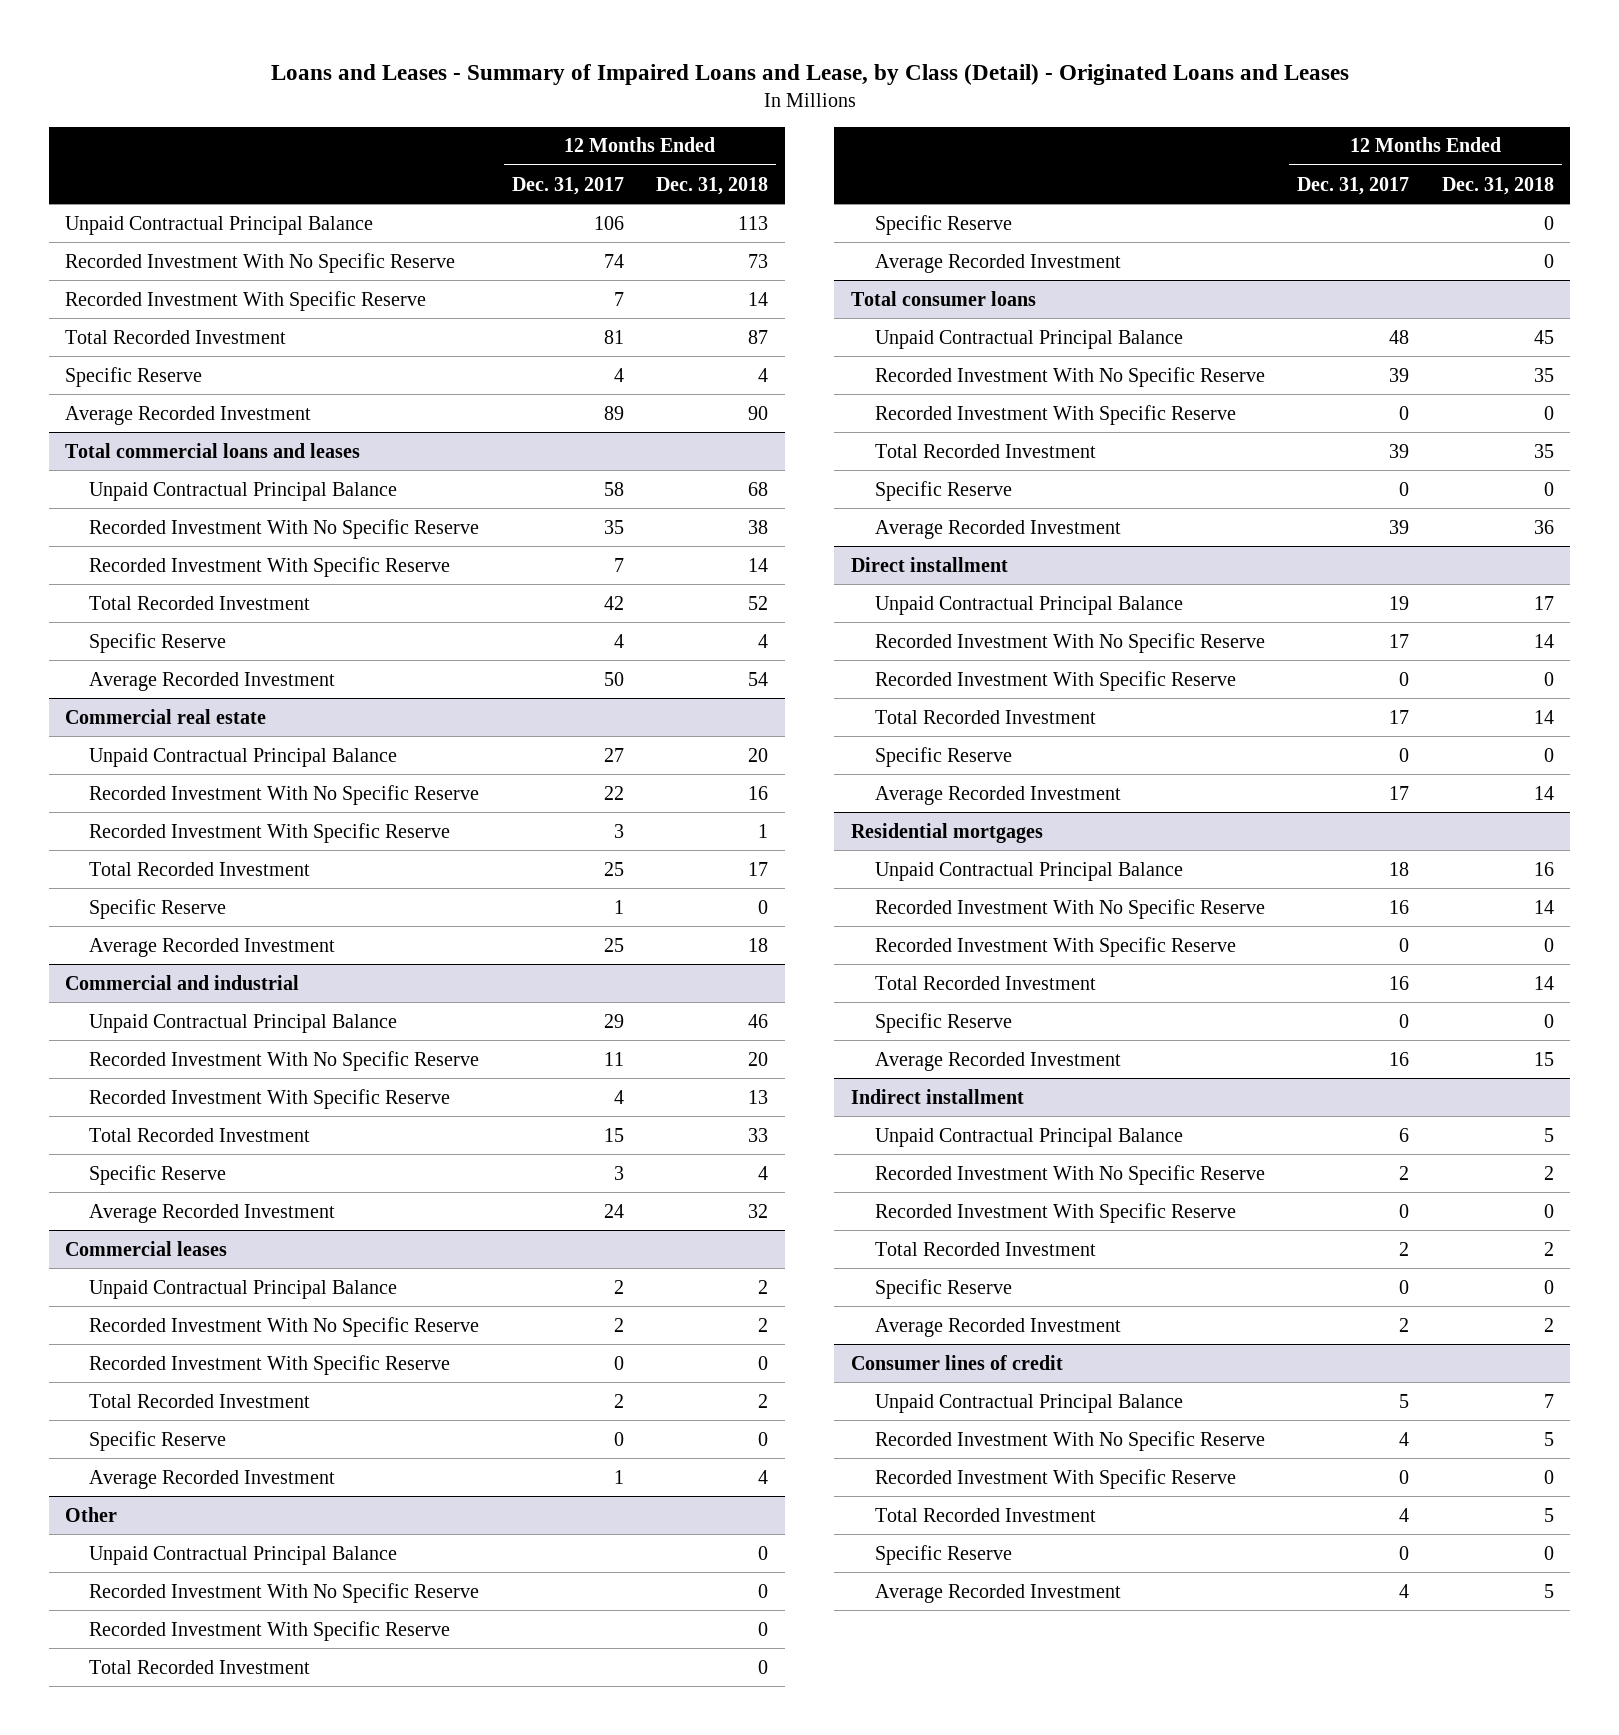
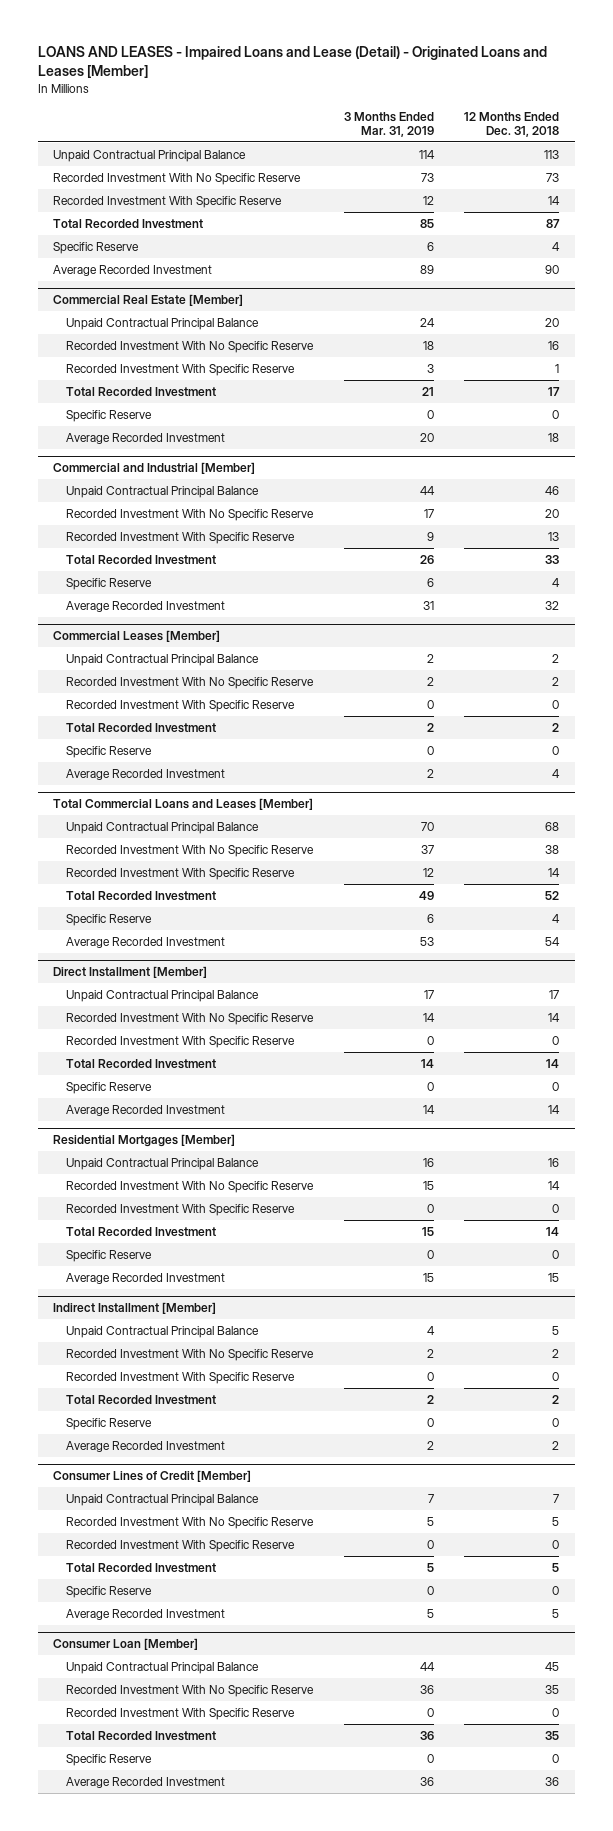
[270,63,1349,85] Loans and Leases - Summary of Impaired Loans and Lease, by Class (Detail) - Originated Loans and Leases -> [38,46,548,79] LOANS AND LEASES - Impaired Loans and Lease (Detail) - Originated Loans and Leases [Member]
[511,176,624,195] Dec. 31, 2017 -> none
none -> [343,111,434,138] 3 Months Ended Mar. 31, 2019
[89,481,398,501] Unpaid Contractual Principal Balance -> none
[89,518,480,539] Recorded Investment With No Specific Reserve -> none
[89,556,451,577] Recorded Investment With Specific Reserve -> none
[89,595,311,610] Total Recorded Investment -> none
[89,632,227,653] Specific Reserve -> none
[89,671,336,691] Average Recorded Investment -> none
[65,708,267,724] Commercial real estate -> none
[65,442,361,458] Total commercial loans and leases -> [53,293,244,306] Commercial Real Estate [Member]
[65,974,300,990] Commercial and industrial -> [53,461,256,474] Commercial and Industrial [Member]
[65,1240,228,1256] Commercial leases -> [53,629,221,642] Commercial Leases [Member]
[874,329,1183,349] Unpaid Contractual Principal Balance -> none
[874,366,1265,387] Recorded Investment With No Specific Reserve -> none
[874,404,1236,425] Recorded Investment With Specific Reserve -> none
[874,443,1096,458] Total Recorded Investment -> none
[874,480,1012,501] Specific Reserve -> none
[874,519,1121,539] Average Recorded Investment -> none
[850,556,1008,572] Direct installment -> none
[65,1506,118,1522] Other -> [53,797,314,810] Total Commercial Loans and Leases [Member]
[758,1545,769,1560] 0 -> [545,821,560,831] 68
[758,1583,769,1598] 0 -> [545,844,560,854] 38
[758,1621,769,1636] 0 -> [548,867,561,877] 14
[758,1659,769,1674] 0 -> [545,890,560,900] 52
[1543,215,1554,230] 0 -> [552,913,561,923] 4
[1543,253,1554,268] 0 -> [545,936,561,946] 54
[850,290,1036,306] Total consumer loans -> [53,965,208,978] Direct Installment [Member]
[850,822,1043,843] Residential mortgages -> [53,1133,236,1147] Residential Mortgages [Member]
[850,1088,1024,1104] Indirect installment -> [53,1301,217,1314] Indirect Installment [Member]
[850,1354,1063,1370] Consumer lines of credit -> [53,1469,252,1482] Consumer Lines of Credit [Member]
none -> [53,1637,199,1650] Consumer Loan [Member]
none -> [66,1661,260,1674] Unpaid Contractual Principal Balance
none -> [66,1684,315,1697] Recorded Investment With No Specific Reserve
none -> [66,1707,296,1720] Recorded Investment With Specific Reserve
none -> [66,1730,217,1741] Total Recorded Investment
none -> [66,1753,153,1766] Specific Reserve
none -> [66,1776,226,1788] Average Recorded Investment

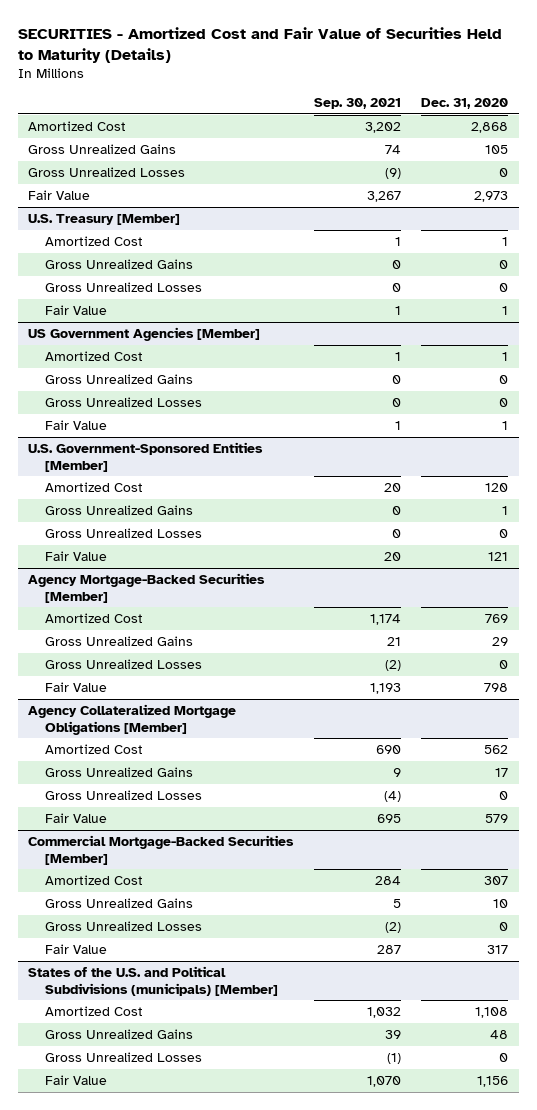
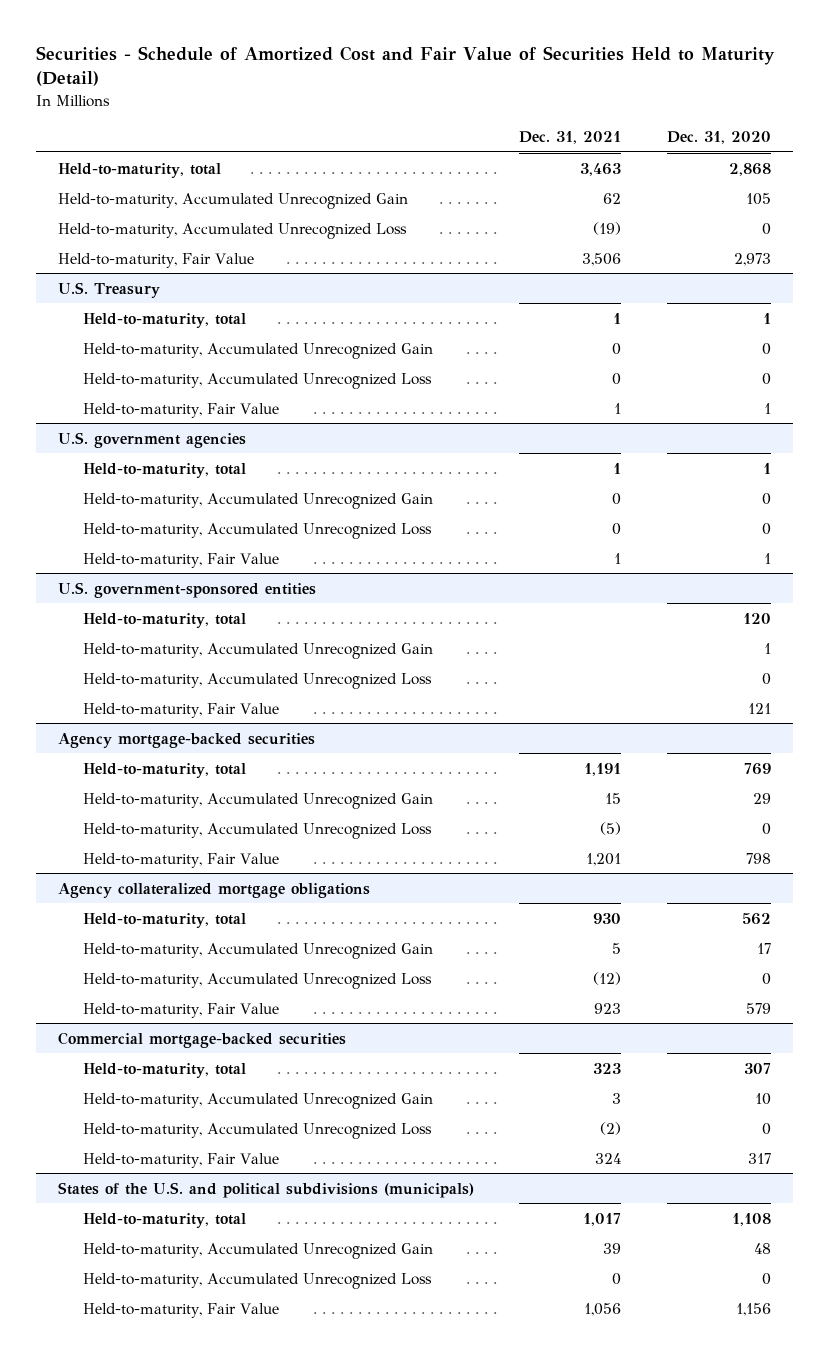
[18,26,503,63] SECURITIES - Amortized Cost and Fair Value of Securities Held to Maturity (Details) -> [35,45,775,87] Securities - Schedule of Amortized Cost and Fair Value of Securities Held to Maturity (Detail)
[313,97,401,109] Sep. 30, 2021 -> none
none -> [519,130,622,144] Dec. 31, 2021
[28,120,127,131] Amortized Cost -> [58,162,222,178] Held-to-maturity, total
[28,143,177,154] Gross Unrealized Gains -> [58,192,409,209] Held-to-maturity, Accumulated Unrecognized Gain
[28,166,186,177] Gross Unrealized Losses -> [58,222,408,239] Held-to-maturity, Accumulated Unrecognized Loss
[28,189,91,200] Fair Value -> [58,252,255,268] Held-to-maturity, Fair Value
[28,213,181,225] U.S. Treasury [Member] -> [58,281,161,298] U.S. Treasury
[44,235,143,246] Amortized Cost -> [83,312,247,328] Held-to-maturity, total
[44,258,193,269] Gross Unrealized Gains -> [83,342,434,359] Held-to-maturity, Accumulated Unrecognized Gain
[44,281,202,292] Gross Unrealized Losses -> [83,372,433,389] Held-to-maturity, Accumulated Unrecognized Loss
[44,304,107,315] Fair Value -> [83,402,280,418] Held-to-maturity, Fair Value
[28,326,261,341] US Government Agencies [Member] -> [58,431,247,448] U.S. government agencies
[44,350,143,361] Amortized Cost -> [83,462,247,478] Held-to-maturity, total
[44,373,193,384] Gross Unrealized Gains -> [83,492,434,509] Held-to-maturity, Accumulated Unrecognized Gain
[44,396,202,407] Gross Unrealized Losses -> [83,522,433,539] Held-to-maturity, Accumulated Unrecognized Loss
[44,419,107,430] Fair Value -> [83,552,280,568] Held-to-maturity, Fair Value
[28,441,264,472] U.S. Government-Sponsored Entities [Member] -> [58,581,317,598] U.S. government-sponsored entities
[44,481,143,492] Amortized Cost -> [83,612,247,628] Held-to-maturity, total
[44,504,193,515] Gross Unrealized Gains -> [83,642,434,659] Held-to-maturity, Accumulated Unrecognized Gain
[44,527,202,538] Gross Unrealized Losses -> [83,672,433,689] Held-to-maturity, Accumulated Unrecognized Loss
[44,550,107,561] Fair Value -> [83,702,280,718] Held-to-maturity, Fair Value
[28,572,266,603] Agency Mortgage-Backed Securities [Member] -> [58,732,316,748] Agency mortgage-backed securities
[44,612,143,623] Amortized Cost -> [83,762,247,778] Held-to-maturity, total
[44,635,193,646] Gross Unrealized Gains -> [83,792,434,809] Held-to-maturity, Accumulated Unrecognized Gain
[44,658,202,669] Gross Unrealized Losses -> [83,822,433,839] Held-to-maturity, Accumulated Unrecognized Loss
[44,681,107,692] Fair Value -> [83,852,280,868] Held-to-maturity, Fair Value
[28,703,237,735] Agency Collateralized Mortgage Obligations [Member] -> [58,882,371,898] Agency collateralized mortgage obligations
[44,743,143,754] Amortized Cost -> [83,912,247,928] Held-to-maturity, total
[44,766,193,777] Gross Unrealized Gains -> [83,942,434,959] Held-to-maturity, Accumulated Unrecognized Gain
[44,789,202,800] Gross Unrealized Losses -> [83,972,433,989] Held-to-maturity, Accumulated Unrecognized Loss
[44,812,107,823] Fair Value -> [83,1002,280,1018] Held-to-maturity, Fair Value
[28,834,295,865] Commercial Mortgage-Backed Securities [Member] -> [58,1031,347,1048] Commercial mortgage-backed securities
[44,874,143,885] Amortized Cost -> [83,1062,247,1078] Held-to-maturity, total
[44,897,193,908] Gross Unrealized Gains -> [83,1092,434,1109] Held-to-maturity, Accumulated Unrecognized Gain
[44,920,202,931] Gross Unrealized Losses -> [83,1122,433,1139] Held-to-maturity, Accumulated Unrecognized Loss
[44,943,107,954] Fair Value -> [83,1152,280,1168] Held-to-maturity, Fair Value
[28,965,278,996] States of the U.S. and Political Subdivisions (municipals) [Member] -> [58,1181,475,1198] States of the U.S. and political subdivisions (municipals)
[44,1005,143,1016] Amortized Cost -> [83,1212,247,1228] Held-to-maturity, total
[44,1028,193,1039] Gross Unrealized Gains -> [83,1242,434,1259] Held-to-maturity, Accumulated Unrecognized Gain
[44,1051,202,1062] Gross Unrealized Losses -> [83,1272,433,1289] Held-to-maturity, Accumulated Unrecognized Loss
[44,1074,107,1085] Fair Value -> [83,1302,280,1318] Held-to-maturity, Fair Value

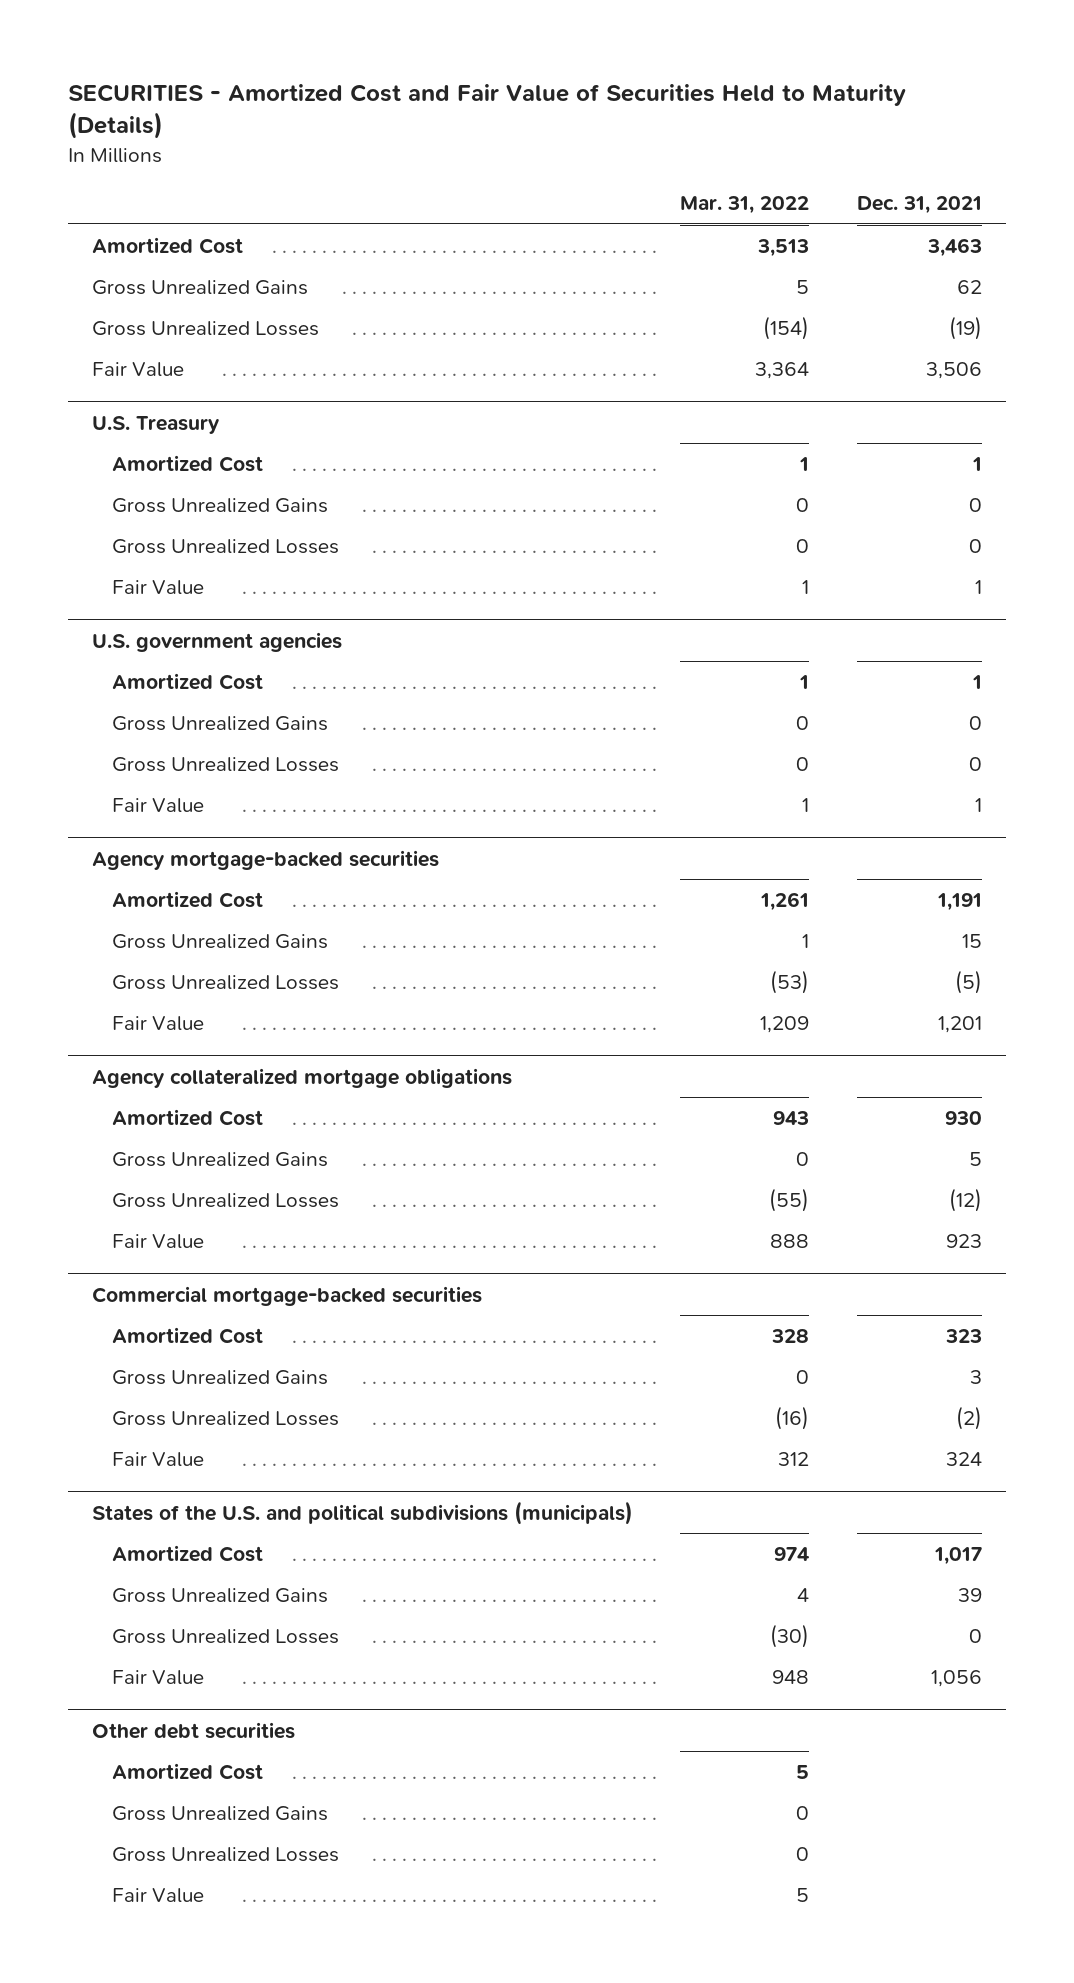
[35,45,775,87] Securities - Schedule of Amortized Cost and Fair Value of Securities Held to Maturity (Detail) -> [68,83,907,140] SECURITIES - Amortized Cost and Fair Value of Securities Held to Maturity (Details)
[666,130,771,144] Dec. 31, 2020 -> none
none -> [680,196,810,215] Mar. 31, 2022
[58,162,222,178] Held-to-maturity, total -> [91,236,243,254] Amortized Cost
[58,192,409,209] Held-to-maturity, Accumulated Unrecognized Gain -> [91,279,308,295] Gross Unrealized Gains
[58,222,408,239] Held-to-maturity, Accumulated Unrecognized Loss -> [91,320,319,336] Gross Unrealized Losses
[58,252,255,268] Held-to-maturity, Fair Value -> [91,361,184,377] Fair Value
[83,312,247,328] Held-to-maturity, total -> [111,454,263,472] Amortized Cost
[83,342,434,359] Held-to-maturity, Accumulated Unrecognized Gain -> [111,497,328,513] Gross Unrealized Gains
[83,372,433,389] Held-to-maturity, Accumulated Unrecognized Loss -> [111,538,339,554] Gross Unrealized Losses
[83,402,280,418] Held-to-maturity, Fair Value -> [111,579,204,595] Fair Value
[58,581,317,598] U.S. government-sponsored entities -> none
[83,612,247,628] Held-to-maturity, total -> none
[83,642,434,659] Held-to-maturity, Accumulated Unrecognized Gain -> none
[83,672,433,689] Held-to-maturity, Accumulated Unrecognized Loss -> none
[83,702,280,718] Held-to-maturity, Fair Value -> none
[83,462,247,478] Held-to-maturity, total -> [111,672,263,690] Amortized Cost
[83,492,434,509] Held-to-maturity, Accumulated Unrecognized Gain -> [111,715,328,731] Gross Unrealized Gains
[83,522,433,539] Held-to-maturity, Accumulated Unrecognized Loss -> [111,756,339,772] Gross Unrealized Losses
[83,552,280,568] Held-to-maturity, Fair Value -> [111,797,204,813] Fair Value
[83,762,247,778] Held-to-maturity, total -> [111,890,263,908] Amortized Cost
[83,792,434,809] Held-to-maturity, Accumulated Unrecognized Gain -> [111,933,328,949] Gross Unrealized Gains
[83,822,433,839] Held-to-maturity, Accumulated Unrecognized Loss -> [111,974,339,990] Gross Unrealized Losses
[83,852,280,868] Held-to-maturity, Fair Value -> [111,1015,204,1031] Fair Value
[83,912,247,928] Held-to-maturity, total -> [111,1108,263,1126] Amortized Cost
[83,942,434,959] Held-to-maturity, Accumulated Unrecognized Gain -> [111,1151,328,1167] Gross Unrealized Gains
[83,972,433,989] Held-to-maturity, Accumulated Unrecognized Loss -> [111,1192,339,1208] Gross Unrealized Losses
[83,1002,280,1018] Held-to-maturity, Fair Value -> [111,1233,204,1249] Fair Value
[83,1062,247,1078] Held-to-maturity, total -> [111,1326,263,1344] Amortized Cost
[83,1092,434,1109] Held-to-maturity, Accumulated Unrecognized Gain -> [111,1369,328,1385] Gross Unrealized Gains
[83,1122,433,1139] Held-to-maturity, Accumulated Unrecognized Loss -> [111,1410,339,1426] Gross Unrealized Losses
[83,1152,280,1168] Held-to-maturity, Fair Value -> [111,1451,204,1467] Fair Value
[83,1212,247,1228] Held-to-maturity, total -> [111,1544,263,1562] Amortized Cost
[83,1242,434,1259] Held-to-maturity, Accumulated Unrecognized Gain -> [111,1587,328,1603] Gross Unrealized Gains
[83,1272,433,1289] Held-to-maturity, Accumulated Unrecognized Loss -> [111,1628,339,1644] Gross Unrealized Losses
[83,1302,280,1318] Held-to-maturity, Fair Value -> [111,1669,204,1685] Fair Value
none -> [91,1721,295,1739] Other debt securities
none -> [111,1762,263,1780] Amortized Cost
none -> [111,1805,328,1821] Gross Unrealized Gains
none -> [111,1846,339,1862] Gross Unrealized Losses
none -> [111,1887,204,1903] Fair Value

